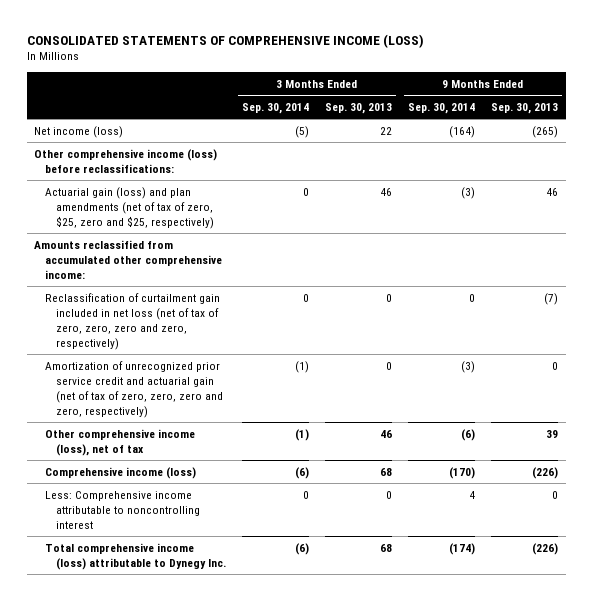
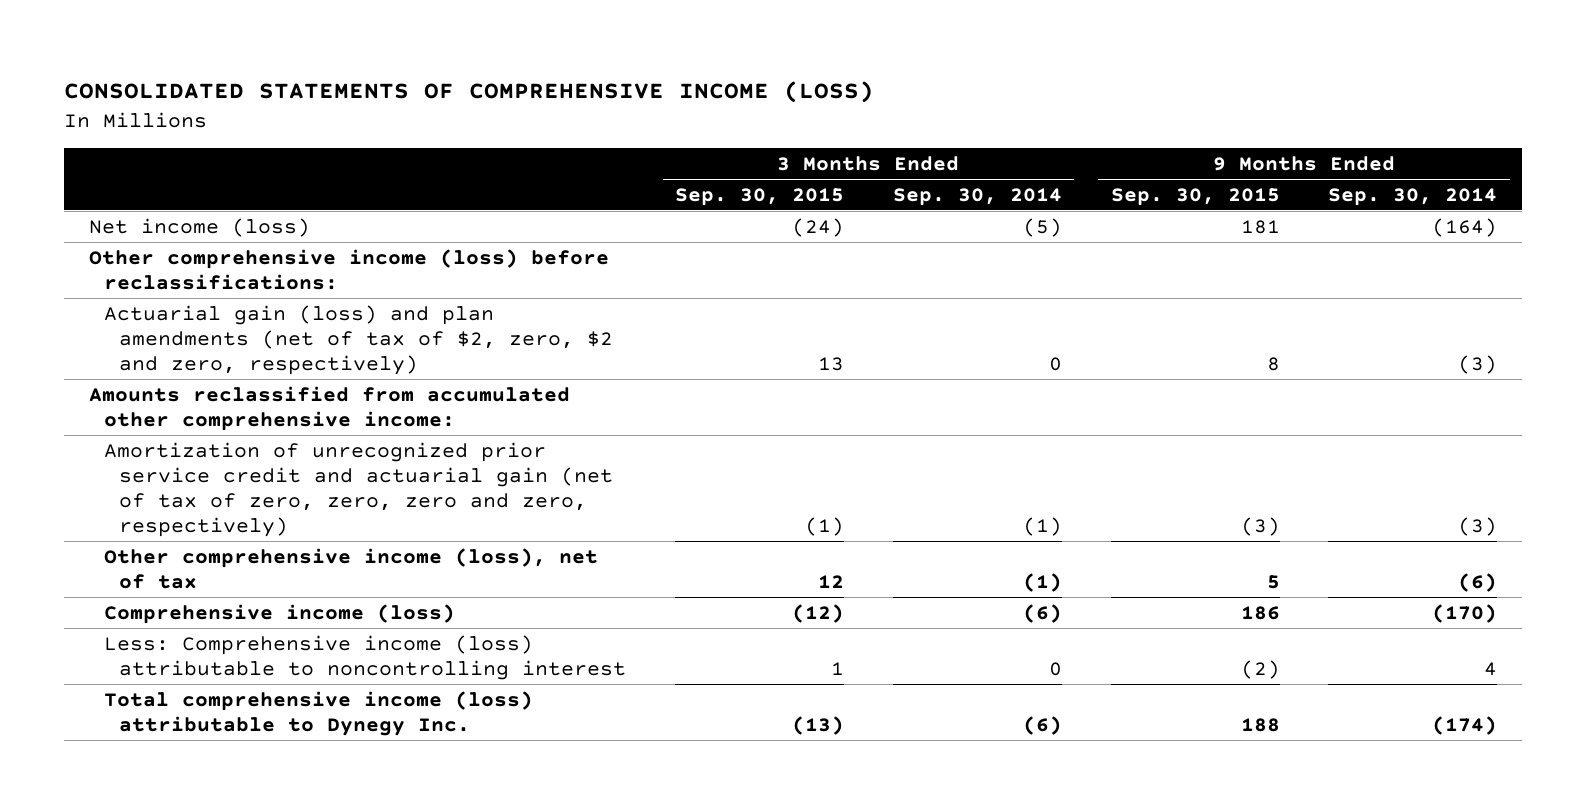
[325,102,393,114] Sep. 30, 2013 -> none
[490,102,558,114] Sep. 30, 2013 -> none
none -> [675,187,845,206] Sep. 30, 2015
none -> [1110,187,1280,206] Sep. 30, 2015
[45,186,215,229] Actuarial gain (loss) and plan amendments (net of tax of zero, $25, zero and $25, respectively) -> [104,304,614,376] Actuarial gain (loss) and plan amendments (net of tax of $2, zero, $2 and zero, respectively)
[45,292,221,351] Reclassification of curtailment gain included in net loss (net of tax of zero, zero, zero and zero, respectively) -> none
[45,490,201,529] Less: Comprehensive income attributable to noncontrolling interest -> [104,634,627,680] Less: Comprehensive income (loss) attributable to noncontrolling interest

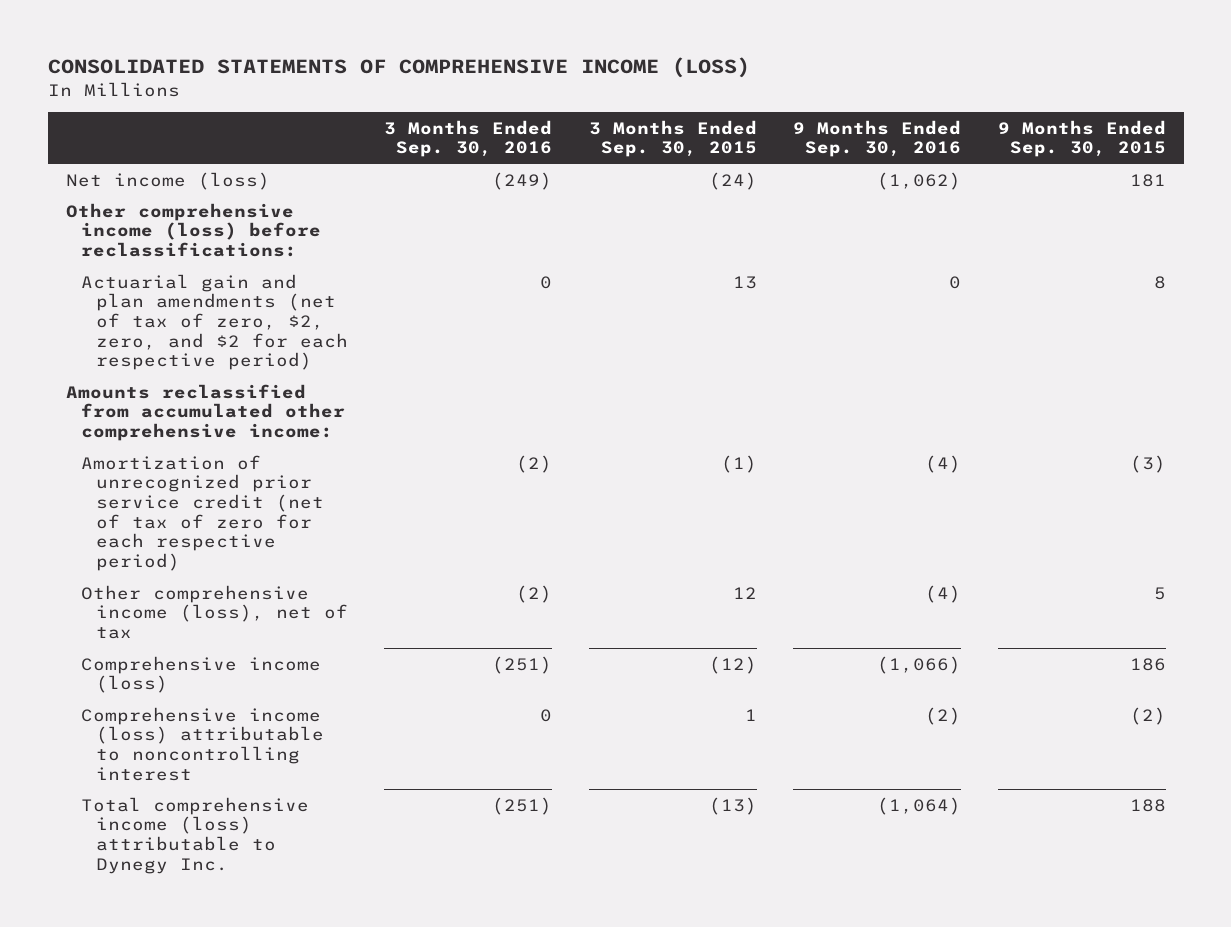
[892,187,1062,206] Sep. 30, 2014 -> none
[1328,187,1498,206] Sep. 30, 2014 -> none
none -> [384,119,553,158] 3 Months Ended Sep. 30, 2016
none -> [793,119,962,158] 9 Months Ended Sep. 30, 2016
[104,304,614,376] Actuarial gain (loss) and plan amendments (net of tax of $2, zero, $2 and zero, respectively) -> [80,273,348,371] Actuarial gain and plan amendments (net of tax of zero, $2, zero, and $2 for each respective period)
[104,441,614,538] Amortization of unrecognized prior service credit and actuarial gain (net of tax of zero, zero, zero and zero, respectively) -> [80,454,324,571] Amortization of unrecognized prior service credit (net of tax of zero for each respective period)
[104,634,627,680] Less: Comprehensive income (loss) attributable to noncontrolling interest -> [80,706,324,781] Comprehensive income (loss) attributable to noncontrolling interest

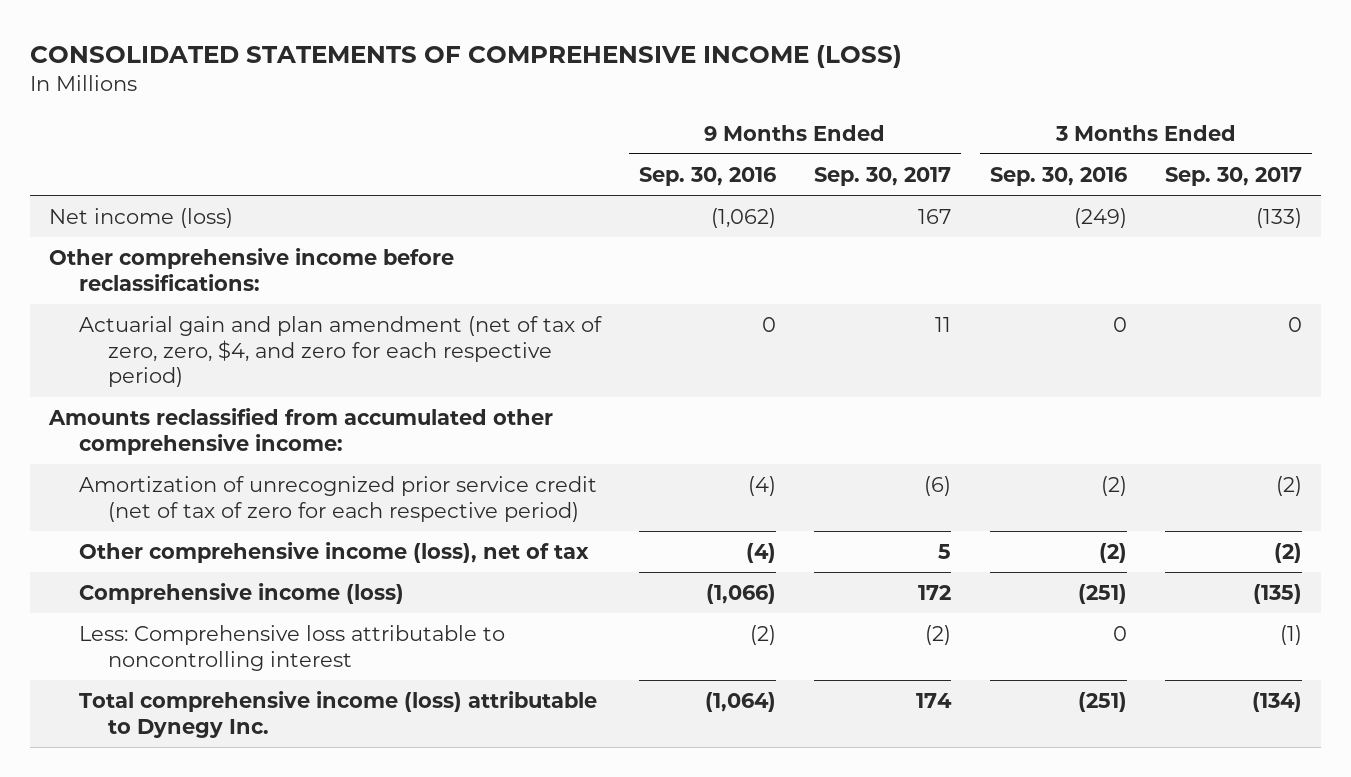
[588,119,757,158] 3 Months Ended Sep. 30, 2015 -> none
[997,119,1166,158] 9 Months Ended Sep. 30, 2015 -> none
none -> [814,166,952,186] Sep. 30, 2017
none -> [1164,166,1302,186] Sep. 30, 2017
[65,202,321,257] Other comprehensive income (loss) before reclassifications: -> [49,248,455,291] Other comprehensive income before reclassifications:
[80,273,348,371] Actuarial gain and plan amendments (net of tax of zero, $2, zero, and $2 for each respective period) -> [78,316,602,388] Actuarial gain and plan amendment (net of tax of zero, zero, $4, and zero for each respective period)
[80,706,324,781] Comprehensive income (loss) attributable to noncontrolling interest -> [78,625,505,671] Less: Comprehensive loss attributable to noncontrolling interest

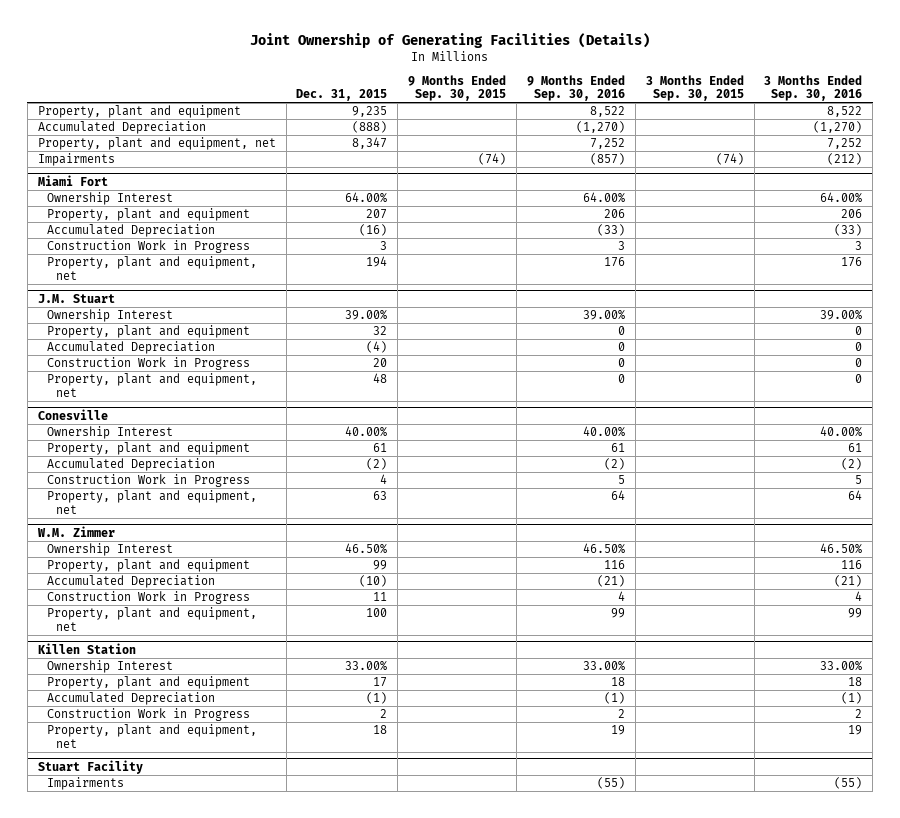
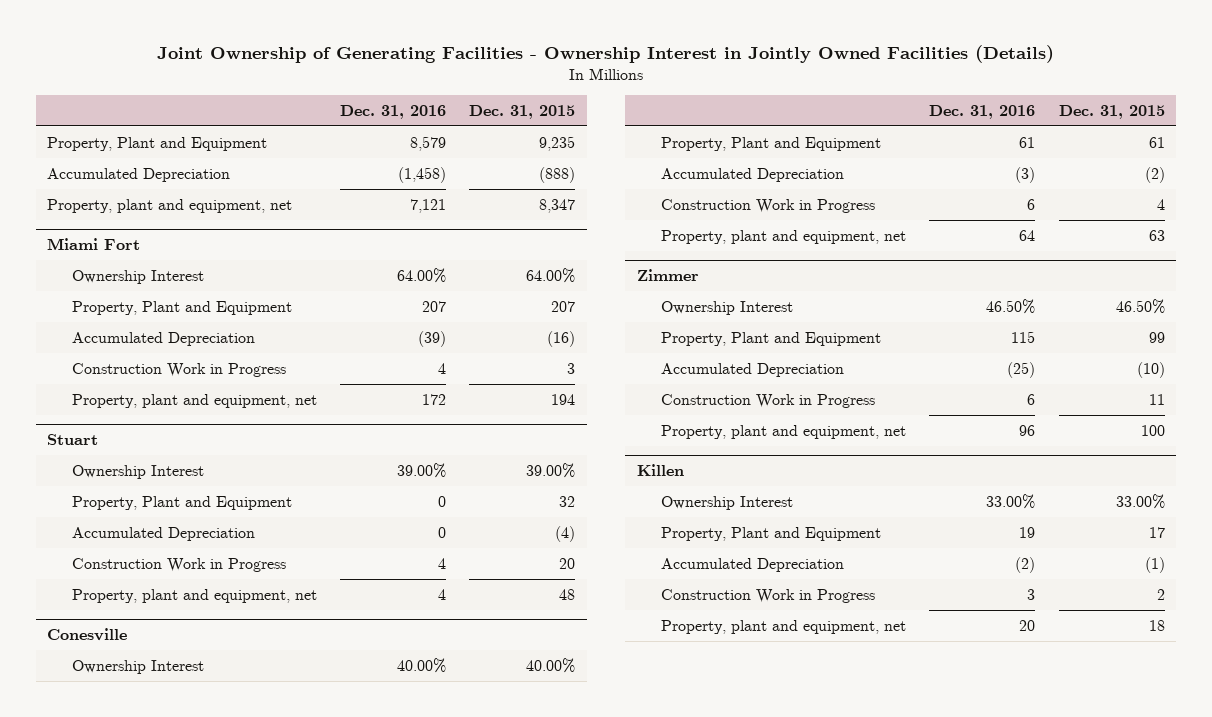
[250,33,651,49] Joint Ownership of Generating Facilities (Details) -> [156,45,1054,64] Joint Ownership of Generating Facilities - Ownership Interest in Jointly Owned Facilities (Details)
[408,74,507,102] 9 Months Ended Sep. 30, 2015 -> none
[526,74,625,102] 9 Months Ended Sep. 30, 2016 -> none
[645,74,744,102] 3 Months Ended Sep. 30, 2015 -> none
[764,74,863,102] 3 Months Ended Sep. 30, 2016 -> none
none -> [339,104,446,119] Dec. 31, 2016
[37,105,241,119] Property, plant and equipment -> [47,136,268,151] Property, Plant and Equipment
[37,153,115,167] Impairments -> none
[46,208,250,222] Property, plant and equipment -> [71,300,292,315] Property, Plant and Equipment
[37,293,115,303] J.M. Stuart -> [47,434,99,446] Stuart
[46,325,250,339] Property, plant and equipment -> [71,495,292,510] Property, Plant and Equipment
[46,442,250,456] Property, plant and equipment -> [661,136,882,151] Property, Plant and Equipment
[36,525,115,537] W.M. Zimmer -> [636,269,699,282] Zimmer
[46,559,250,573] Property, plant and equipment -> [661,331,882,346] Property, Plant and Equipment
[37,642,136,654] Killen Station -> [636,464,684,477] Killen
[46,676,250,690] Property, plant and equipment -> [661,526,882,541] Property, Plant and Equipment
[37,759,143,774] Stuart Facility -> none
[46,777,124,791] Impairments -> none

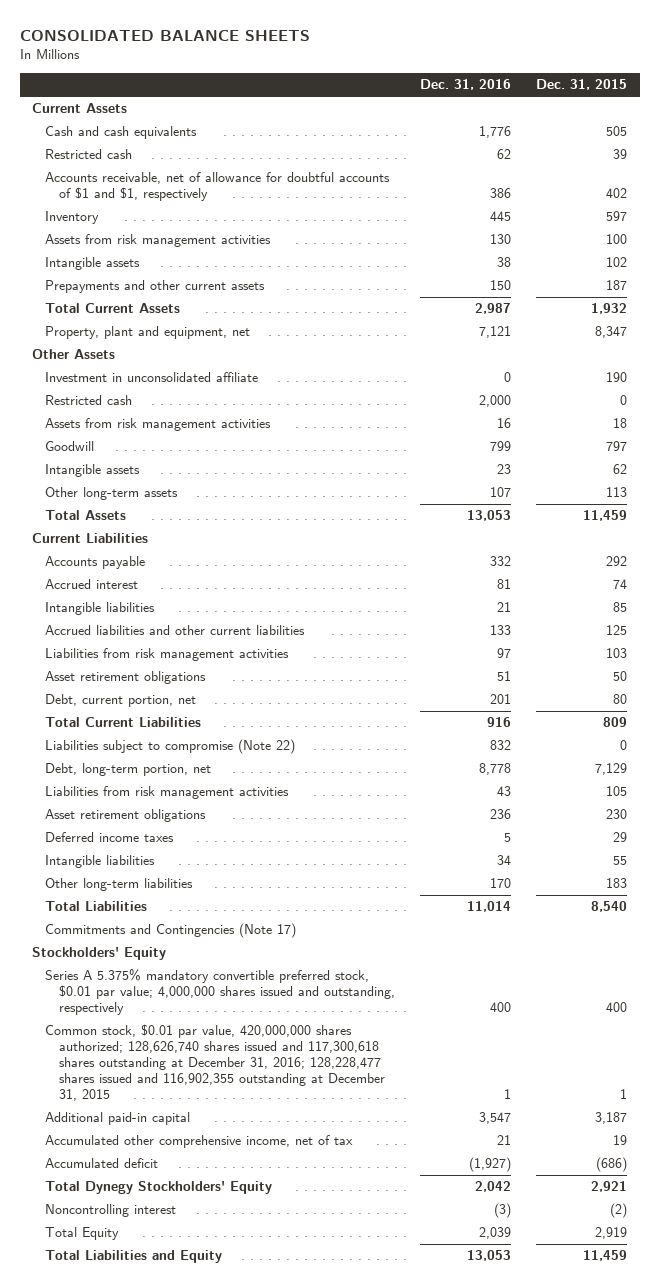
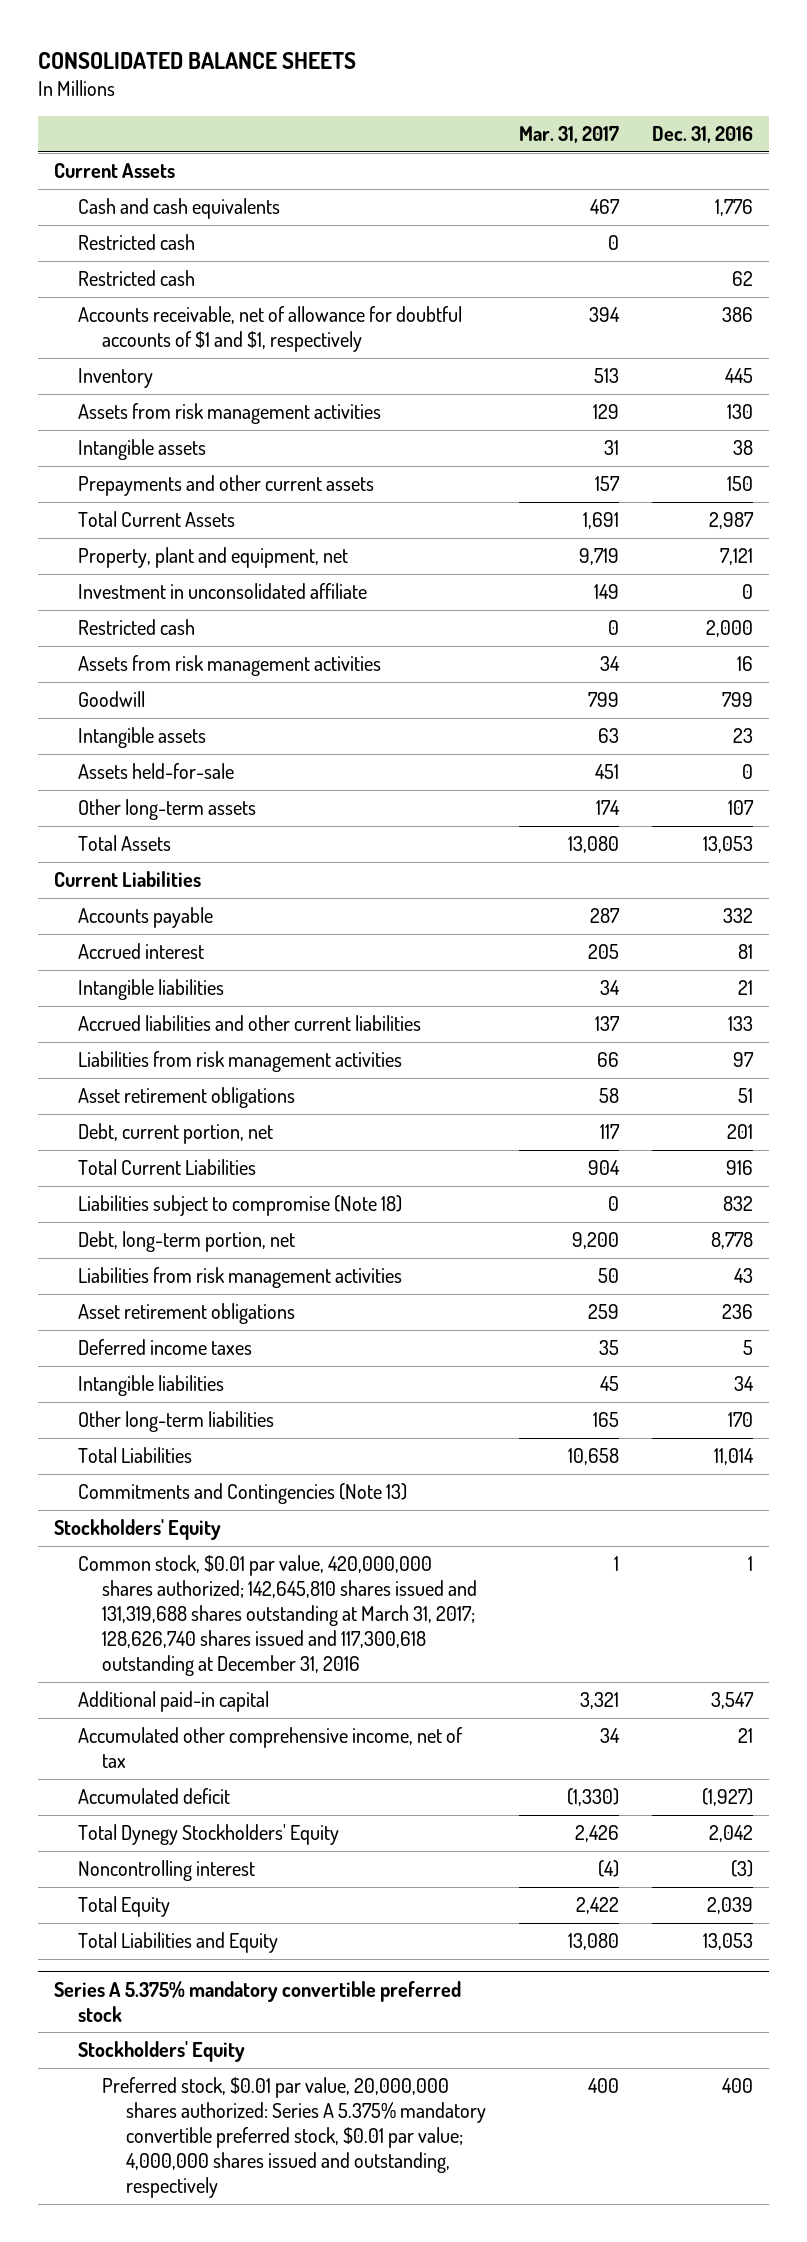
[536,79,628,91] Dec. 31, 2015 -> none
none -> [518,126,619,144] Mar. 31, 2017
none -> [78,234,196,251] Restricted cash
[32,349,116,360] Other Assets -> none
none -> [78,763,235,780] Assets held-for-sale
[45,739,296,755] Liabilities subject to compromise (Note 22) -> [78,1195,403,1217] Liabilities subject to compromise (Note 18)
[45,923,297,939] Commitments and Contingencies (Note 17) -> [78,1483,408,1505] Commitments and Contingencies (Note 13)
[45,969,395,1016] Series A 5.375% mandatory convertible preferred stock, $0.01 par value; 4,000,000 shares issued and outstanding, respectively -> none
[45,1024,385,1101] Common stock, $0.01 par value, 420,000,000 shares authorized; 128,626,740 shares issued and 117,300,618 shares outstanding at December 31, 2016; 128,228,477 shares issued and 116,902,355 outstanding at December 31, 2015 -> [78,1555,477,1677] Common stock, $0.01 par value, 420,000,000 shares authorized; 142,645,810 shares issued and 131,319,688 shares outstanding at March 31, 2017; 128,626,740 shares issued and 117,300,618 outstanding at December 31, 2016
none -> [54,1980,462,2022] Series A 5.375% mandatory convertible preferred stock
none -> [78,2041,246,2063] Stockholders' Equity
none -> [101,2077,486,2199] Preferred stock, $0.01 par value, 20,000,000 shares authorized: Series A 5.375% mandatory convertible preferred stock, $0.01 par value; 4,000,000 shares issued and outstanding, respectively

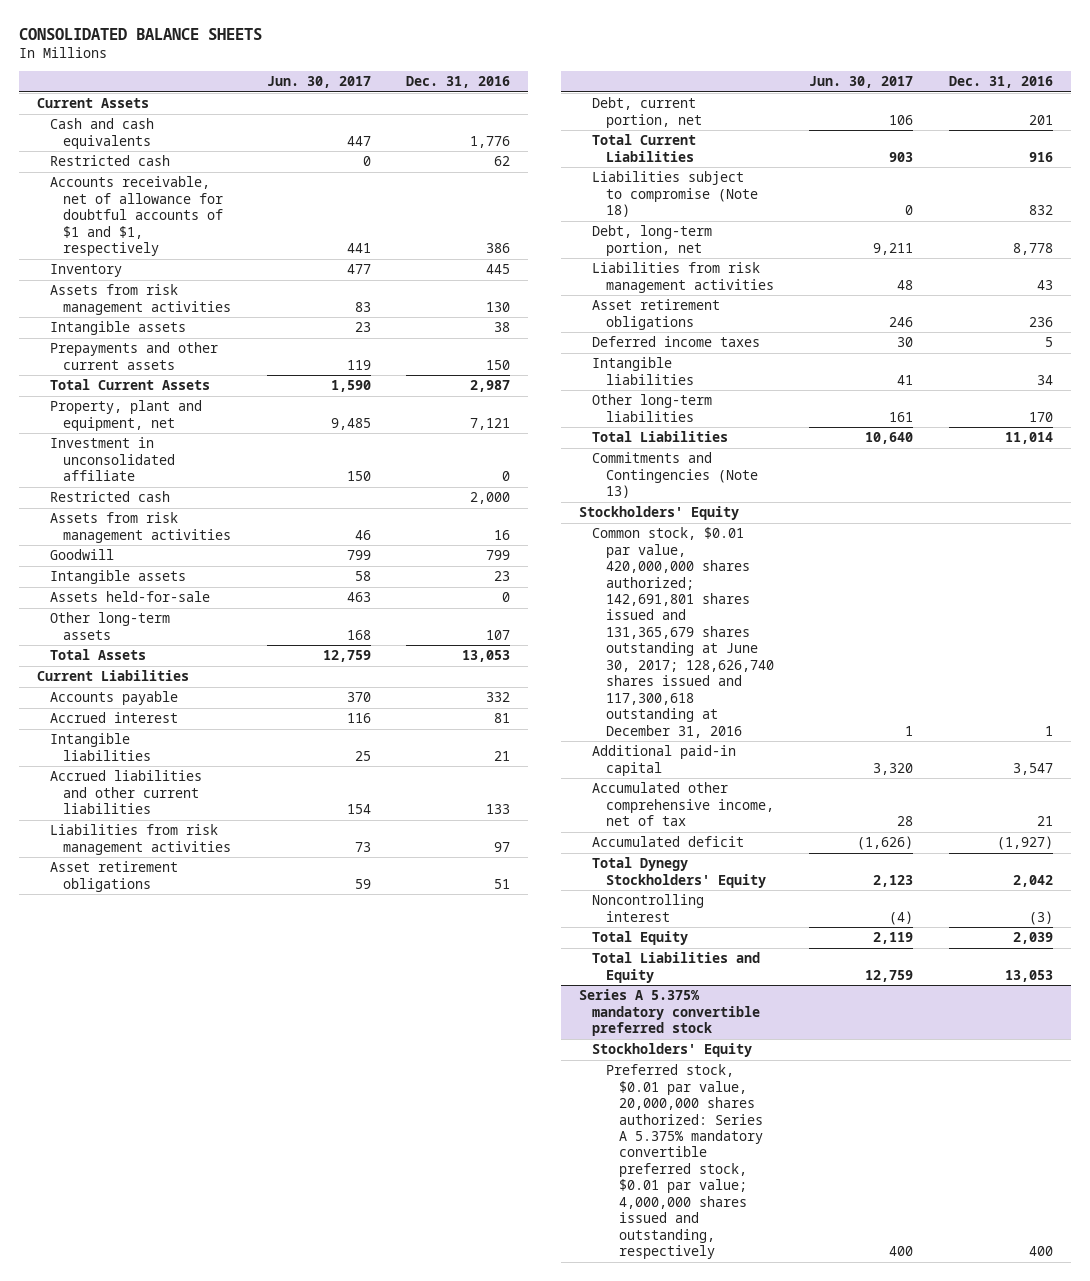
[518,126,619,144] Mar. 31, 2017 -> none
none -> [266,76,371,89] Jun. 30, 2017
[78,234,196,251] Restricted cash -> none
[78,1555,477,1677] Common stock, $0.01 par value, 420,000,000 shares authorized; 142,645,810 shares issued and 131,319,688 shares outstanding at March 31, 2017; 128,626,740 shares issued and 117,300,618 outstanding at December 31, 2016 -> [592,527,774,738] Common stock, $0.01 par value, 420,000,000 shares authorized; 142,691,801 shares issued and 131,365,679 shares outstanding at June 30, 2017; 128,626,740 shares issued and 117,300,618 outstanding at December 31, 2016

